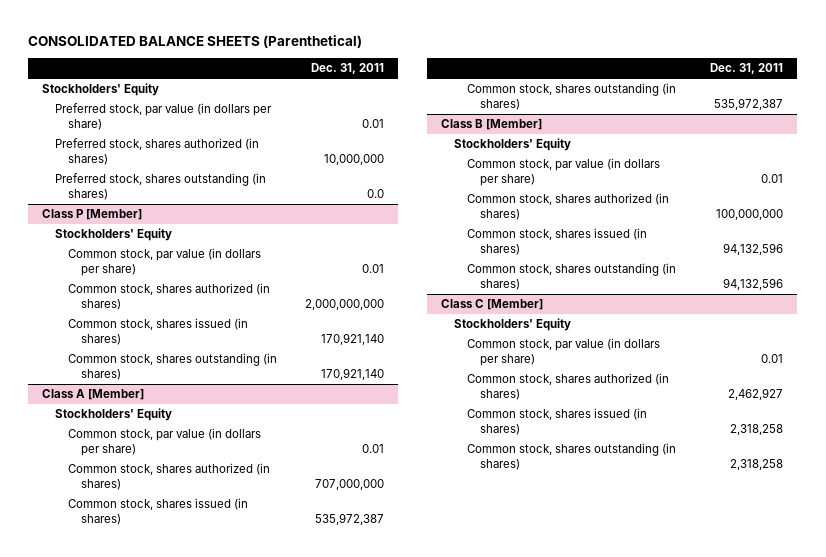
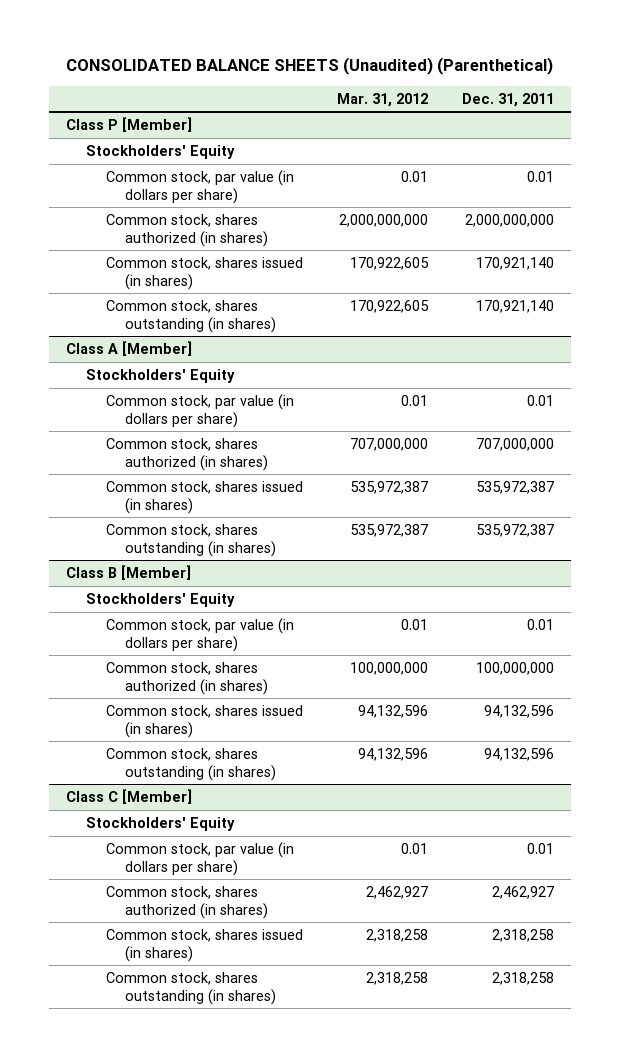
[28,35,363,49] CONSOLIDATED BALANCE SHEETS (Parenthetical) -> [66,57,554,76] CONSOLIDATED BALANCE SHEETS (Unaudited) (Parenthetical)
none -> [336,92,428,107] Mar. 31, 2012
[42,83,160,97] Stockholders' Equity -> none
[55,103,273,130] Preferred stock, par value (in dollars per share) -> none
[55,138,260,165] Preferred stock, shares authorized (in shares) -> none
[55,173,267,200] Preferred stock, shares outstanding (in shares) -> none

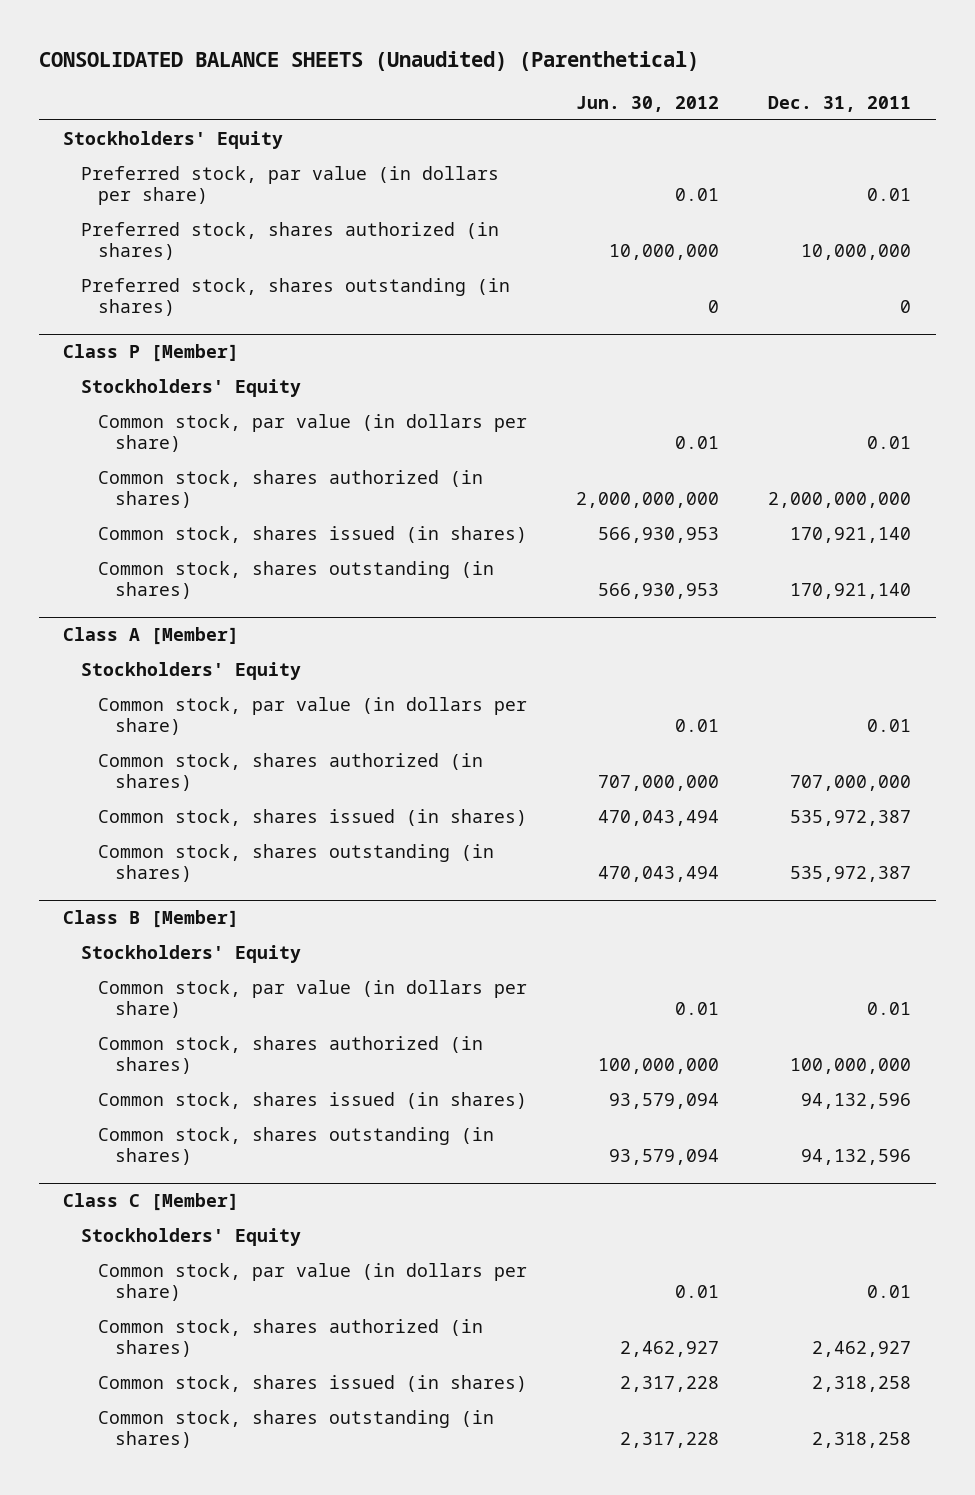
[336,92,428,107] Mar. 31, 2012 -> none
none -> [576,95,720,112] Jun. 30, 2012
none -> [63,130,284,149] Stockholders' Equity
none -> [80,165,499,205] Preferred stock, par value (in dollars per share)
none -> [80,221,499,260] Preferred stock, shares authorized (in shares)
none -> [80,277,510,316] Preferred stock, shares outstanding (in shares)

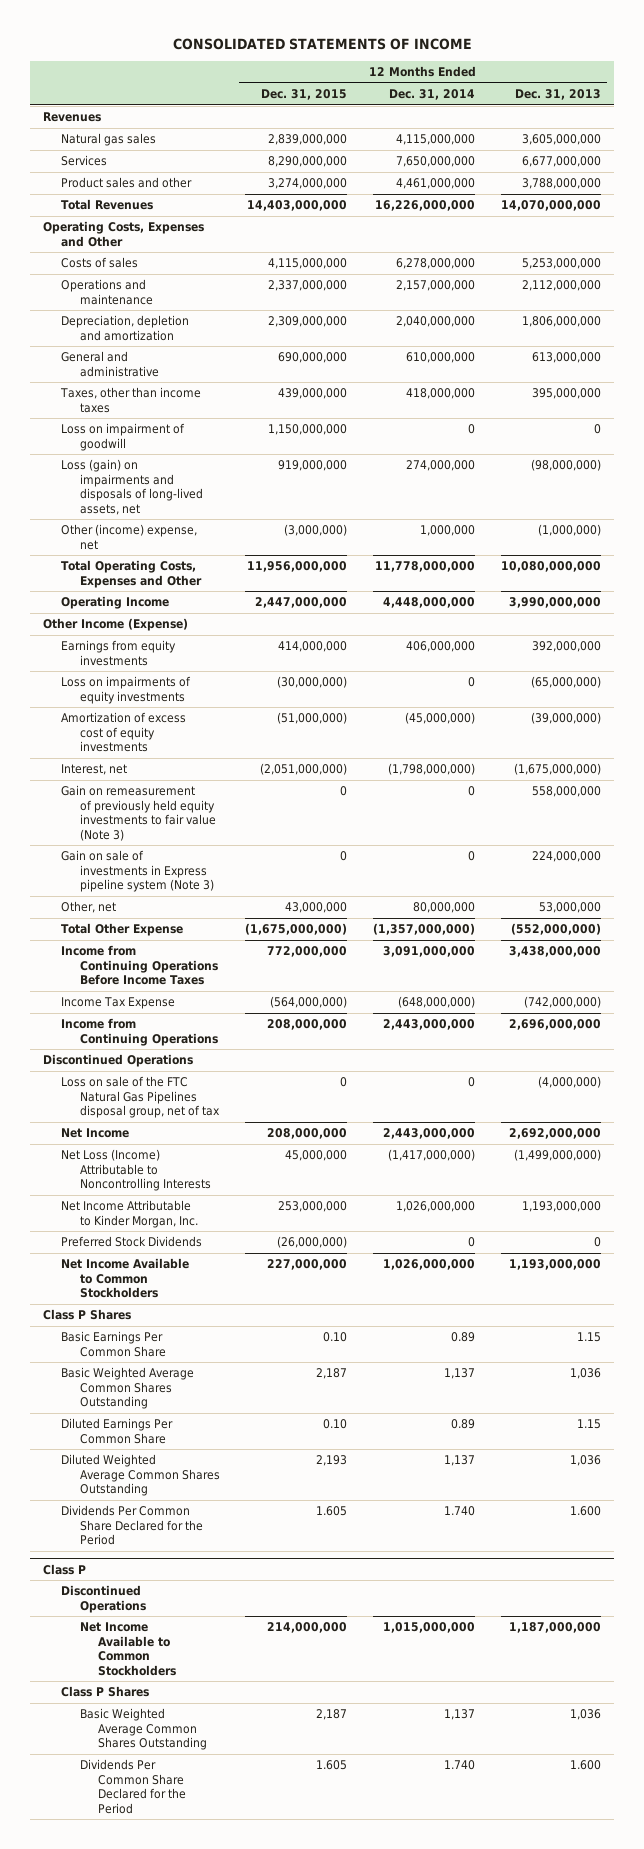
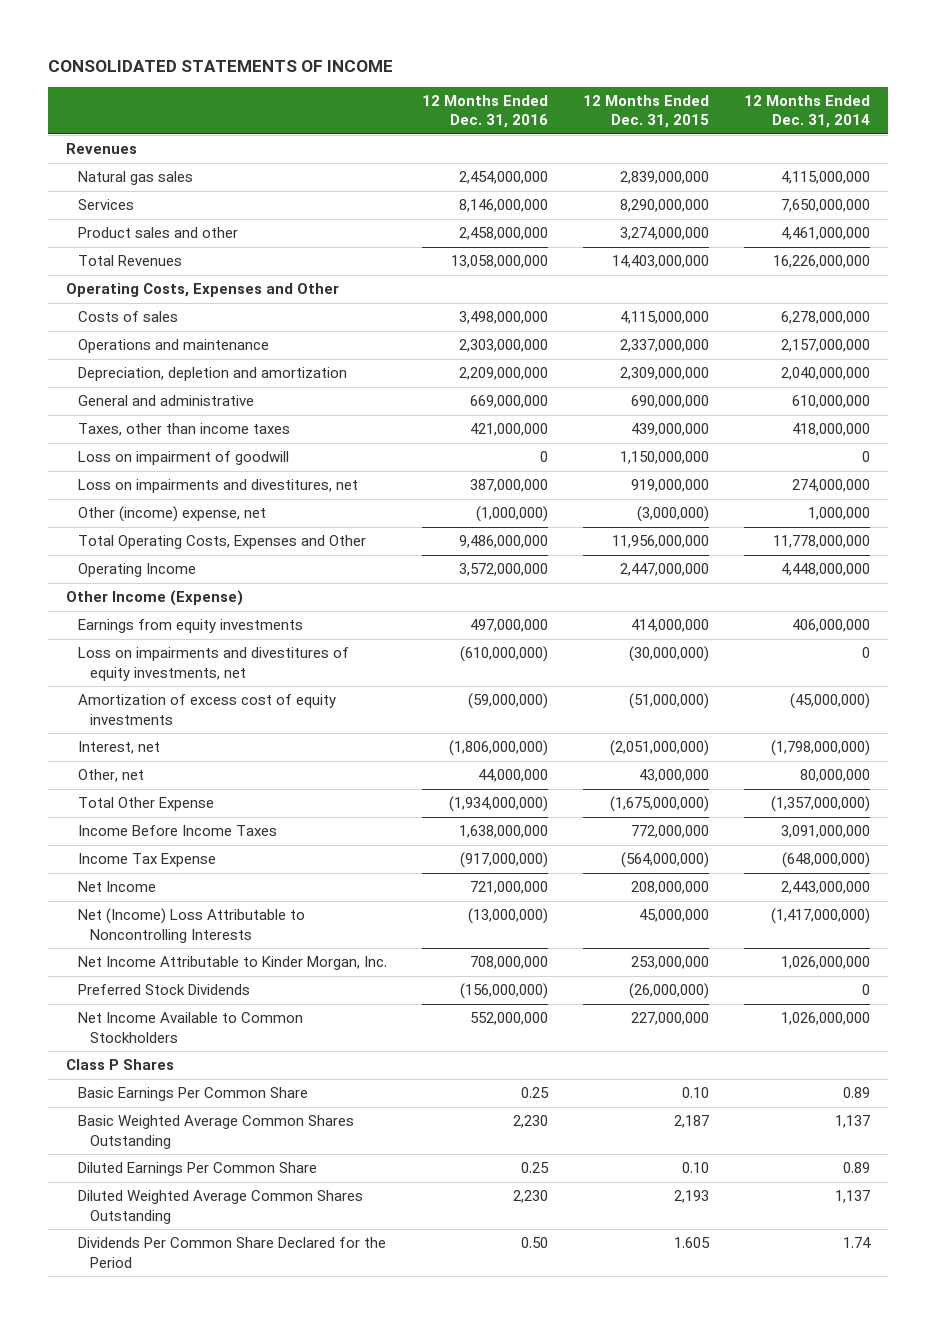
[514,89,601,101] Dec. 31, 2013 -> none
none -> [422,94,549,129] 12 Months Ended Dec. 31, 2016
[61,459,203,515] Loss (gain) on impairments and disposals of long-lived assets, net -> [77,479,358,494] Loss on impairments and divestitures, net
[61,676,192,704] Loss on impairments of equity investments -> [77,647,349,681] Loss on impairments and divestitures of equity investments, net
[61,785,216,841] Gain on remeasurement of previously held equity investments to fair value (Note 3) -> none
[61,850,214,893] Gain on sale of investments in Express pipeline system (Note 3) -> none
[61,945,218,986] Income from Continuing Operations Before Income Taxes -> [77,825,277,837] Income Before Income Taxes
[61,1018,218,1046] Income from Continuing Operations -> none
[42,1054,193,1068] Discontinued Operations -> none
[61,1076,220,1119] Loss on sale of the FTC Natural Gas Pipelines disposal group, net of tax -> none
[61,1149,211,1192] Net Loss (Income) Attributable to Noncontrolling Interests -> [77,908,305,943] Net (Income) Loss Attributable to Noncontrolling Interests
[42,1563,86,1575] Class P -> none
[61,1585,146,1613] Discontinued Operations -> none
[79,1622,177,1676] Net Income Available to Common Stockholders -> none
[61,1686,150,1698] Class P Shares -> none
[79,1708,208,1751] Basic Weighted Average Common Shares Outstanding -> none
[79,1759,187,1814] Dividends Per Common Share Declared for the Period -> none
[444,1506,476,1517] 1.740 -> [843,1237,872,1249] 1.74

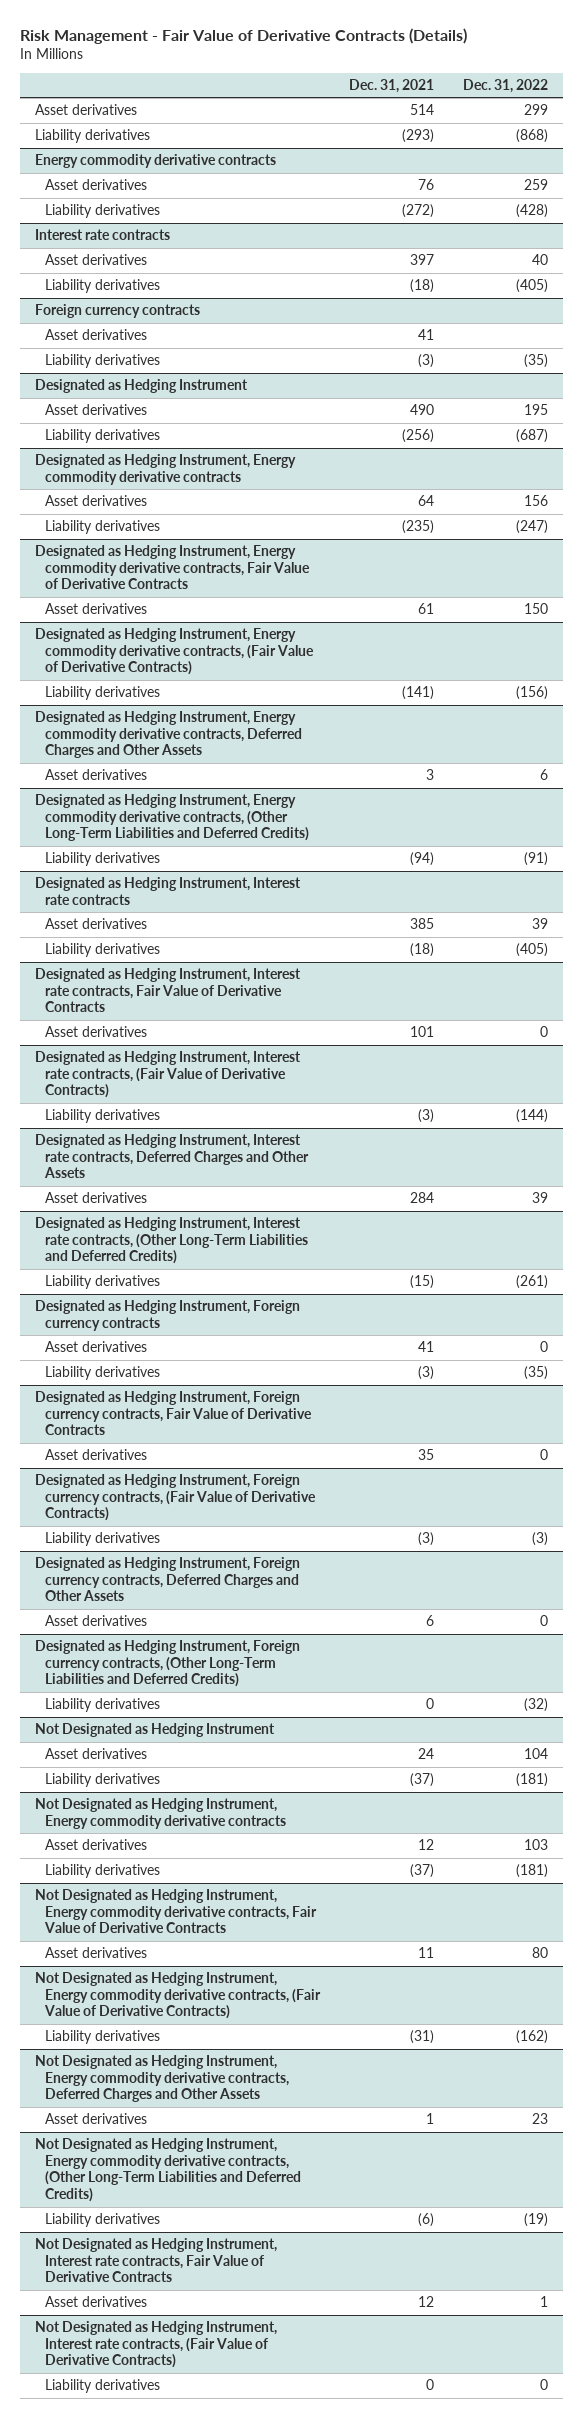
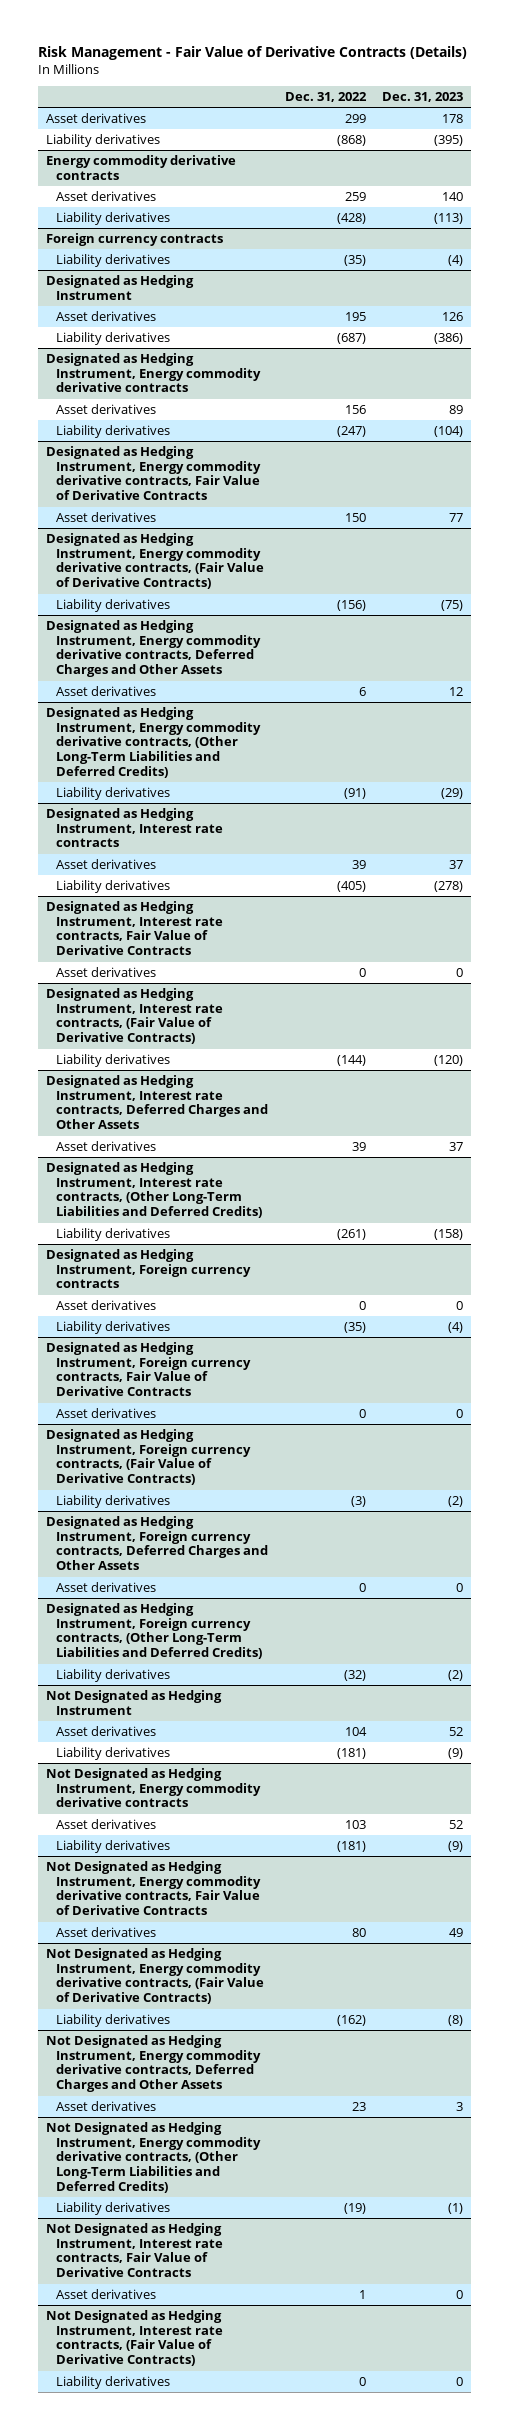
[349,78,435,93] Dec. 31, 2021 -> none
none -> [382,92,464,103] Dec. 31, 2023
[34,229,170,241] Interest rate contracts -> none
[45,254,148,266] Asset derivatives -> none
[45,279,161,294] Liability derivatives -> none
[45,329,148,341] Asset derivatives -> none

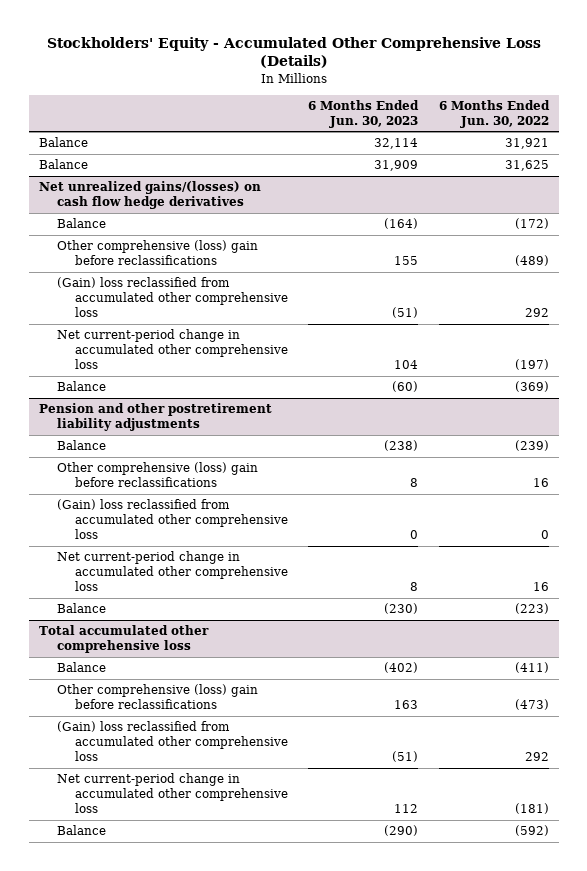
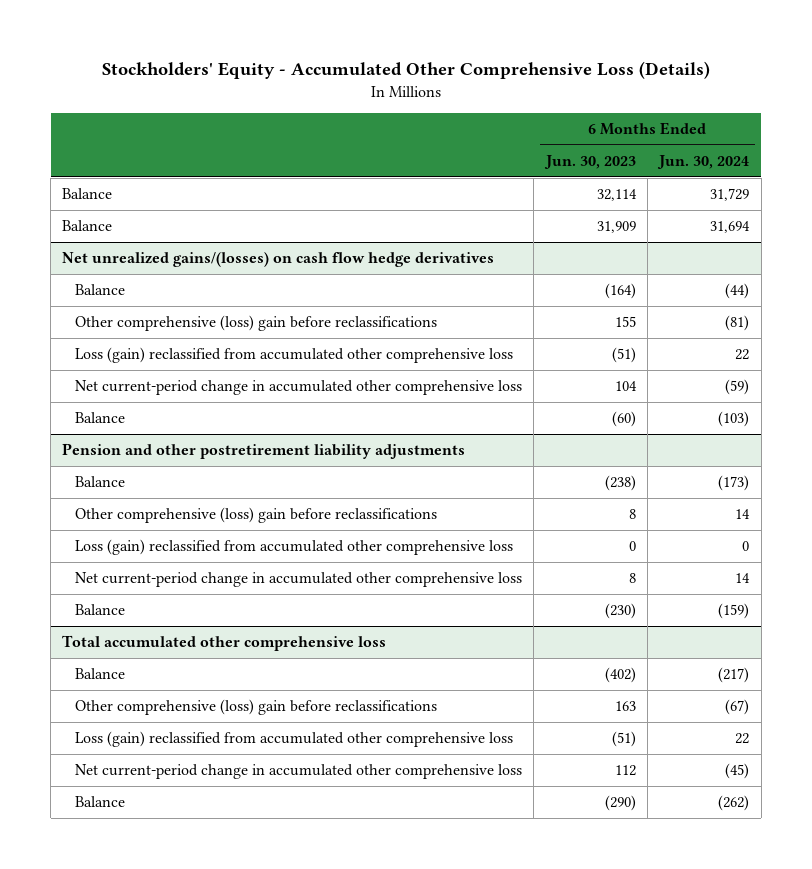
[438,99,550,128] 6 Months Ended Jun. 30, 2022 -> none
none -> [657,154,750,169] Jun. 30, 2024
[57,277,289,318] (Gain) loss reclassified from accumulated other comprehensive loss -> [74,347,513,364] Loss (gain) reclassified from accumulated other comprehensive loss
[57,499,289,540] (Gain) loss reclassified from accumulated other comprehensive loss -> [74,539,513,556] Loss (gain) reclassified from accumulated other comprehensive loss
[57,721,289,762] (Gain) loss reclassified from accumulated other comprehensive loss -> [74,731,513,748] Loss (gain) reclassified from accumulated other comprehensive loss

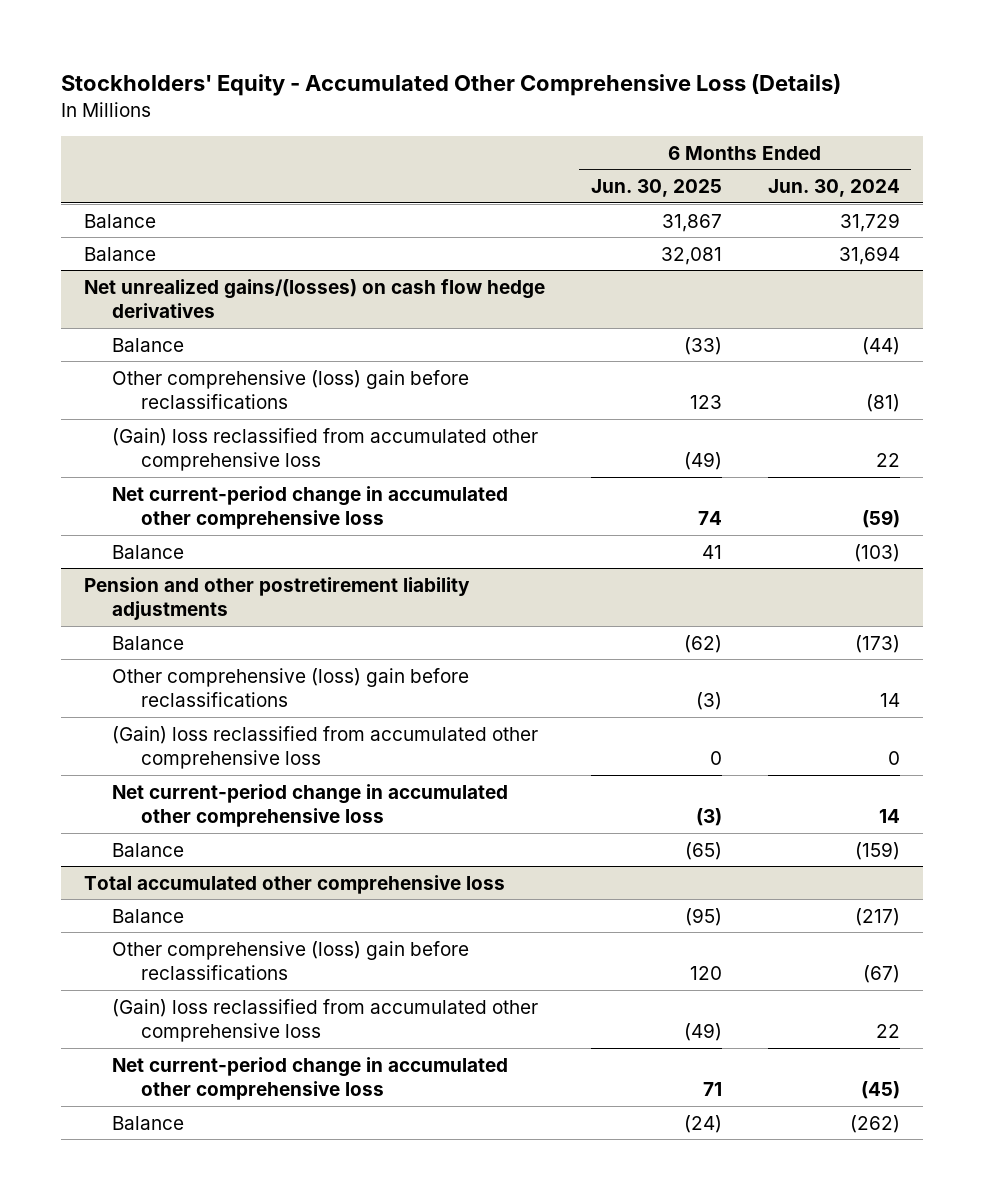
[543,154,636,169] Jun. 30, 2023 -> none
none -> [590,179,722,198] Jun. 30, 2025
[74,347,513,364] Loss (gain) reclassified from accumulated other comprehensive loss -> [112,427,539,472] (Gain) loss reclassified from accumulated other comprehensive loss
[74,539,513,556] Loss (gain) reclassified from accumulated other comprehensive loss -> [112,725,539,770] (Gain) loss reclassified from accumulated other comprehensive loss
[74,731,513,748] Loss (gain) reclassified from accumulated other comprehensive loss -> [112,998,539,1043] (Gain) loss reclassified from accumulated other comprehensive loss

